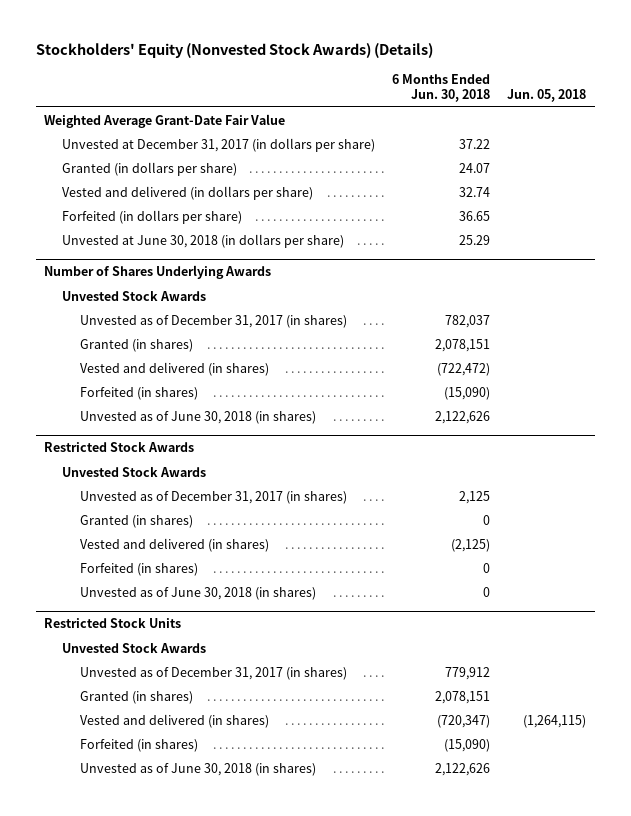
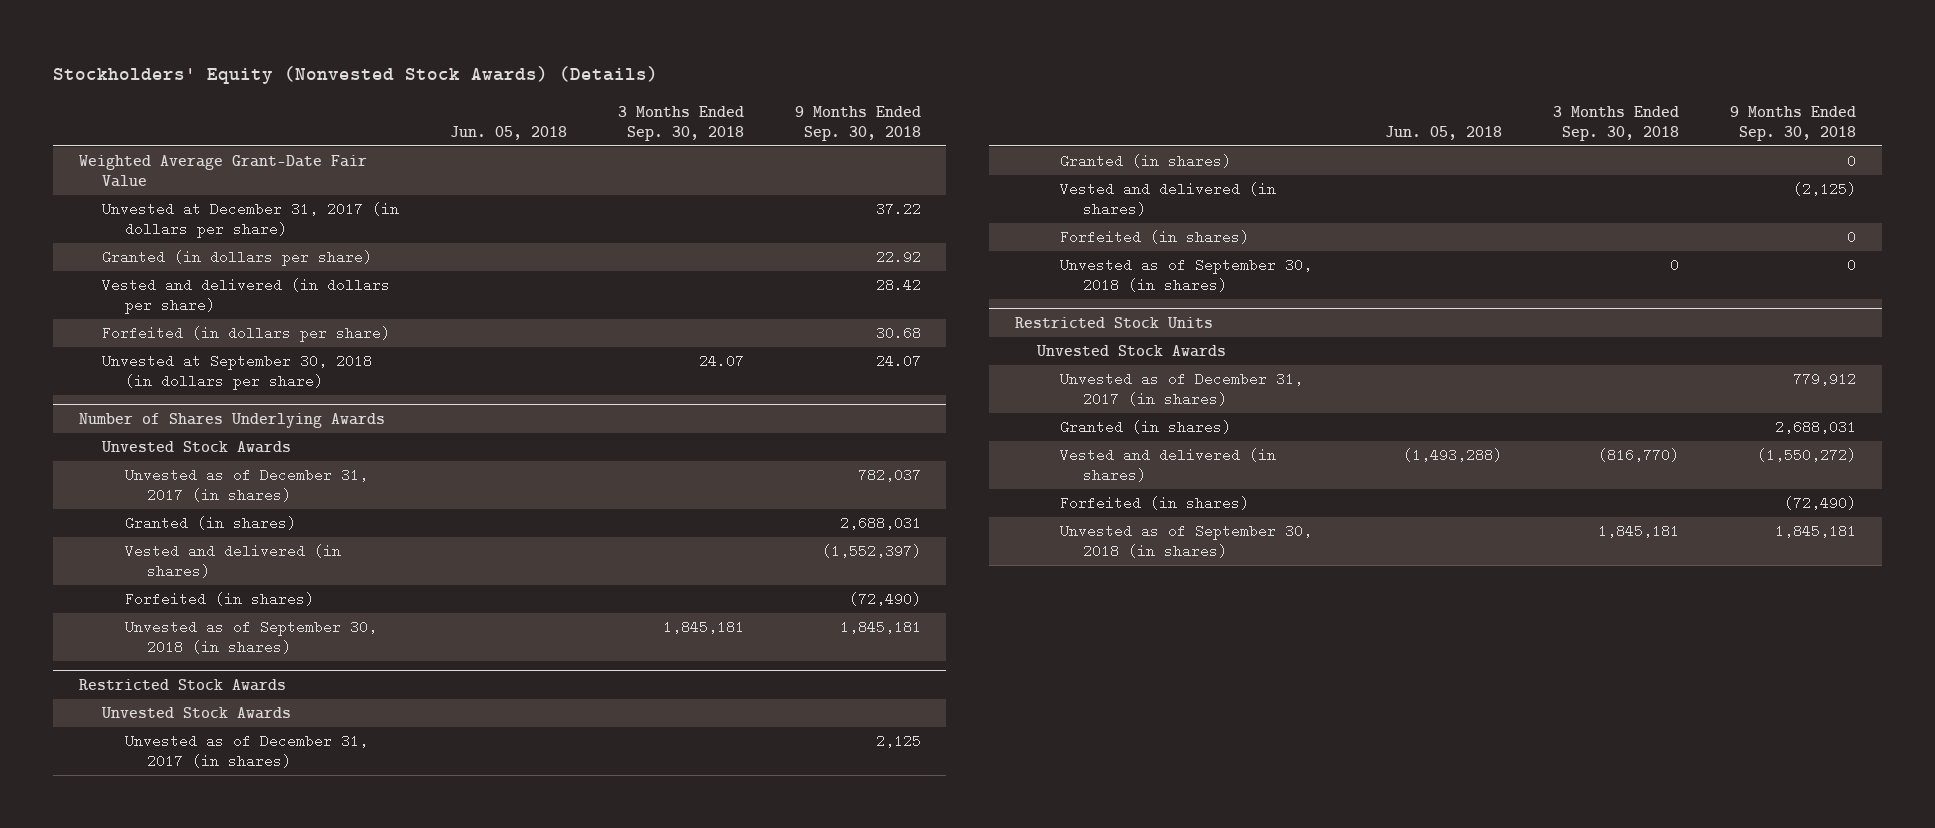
[392,74,491,103] 6 Months Ended Jun. 30, 2018 -> none
none -> [617,105,744,141] 3 Months Ended Sep. 30, 2018
none -> [794,105,921,141] 9 Months Ended Sep. 30, 2018
[62,233,345,248] Unvested at June 30, 2018 (in dollars per share) -> [101,354,372,391] Unvested at September 30, 2018 (in dollars per share)
[80,410,317,424] Unvested as of June 30, 2018 (in shares) -> [124,620,377,655] Unvested as of September 30, 2018 (in shares)
[80,586,317,600] Unvested as of June 30, 2018 (in shares) -> [1060,258,1313,293] Unvested as of September 30, 2018 (in shares)
[523,714,587,728] (1,264,115) -> [1403,448,1503,463] (1,493,288)
[80,762,317,776] Unvested as of June 30, 2018 (in shares) -> [1060,524,1313,559] Unvested as of September 30, 2018 (in shares)

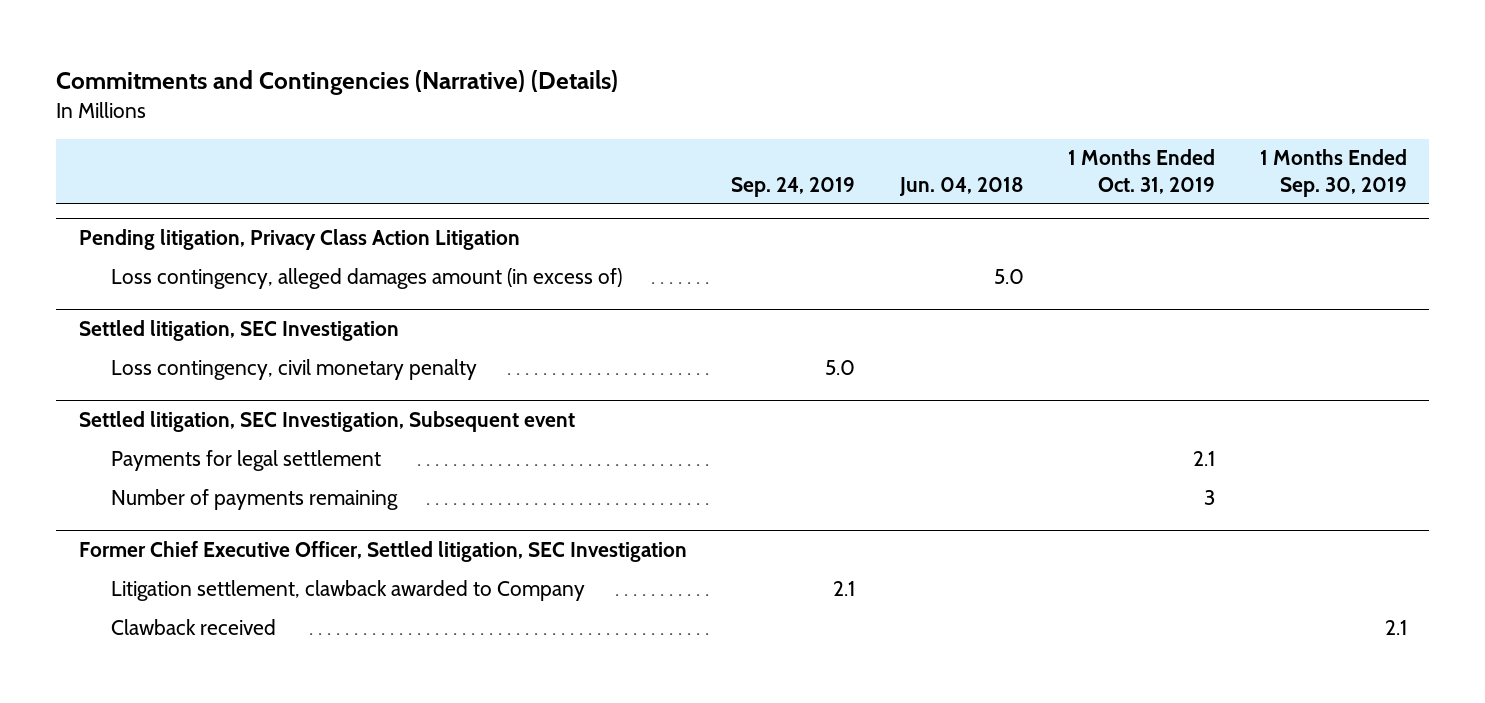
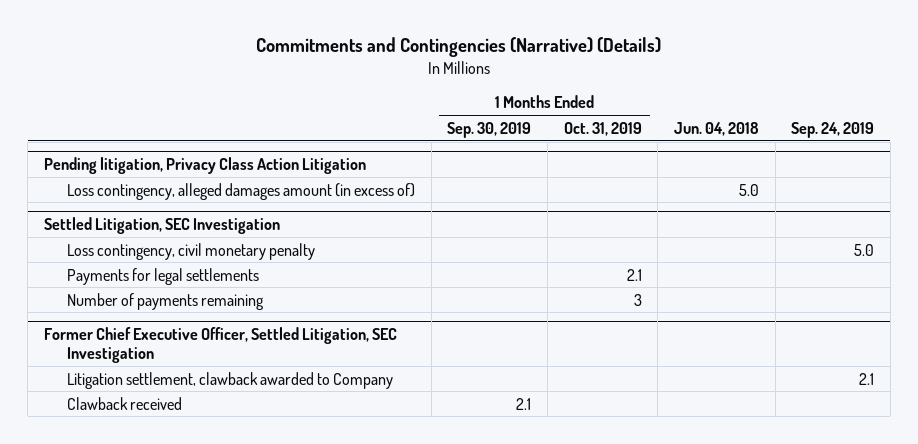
[78,319,399,341] Settled litigation, SEC Investigation -> [43,217,280,235] Settled Litigation, SEC Investigation
[78,410,575,432] Settled litigation, SEC Investigation, Subsequent event -> none
[111,449,382,471] Payments for legal settlement -> none
[111,488,399,510] Number of payments remaining -> none
none -> [67,267,260,285] Payments for legal settlements
none -> [67,292,265,310] Number of payments remaining
[78,540,687,562] Former Chief Executive Officer, Settled litigation, SEC Investigation -> [43,327,397,364] Former Chief Executive Officer, Settled Litigation, SEC Investigation

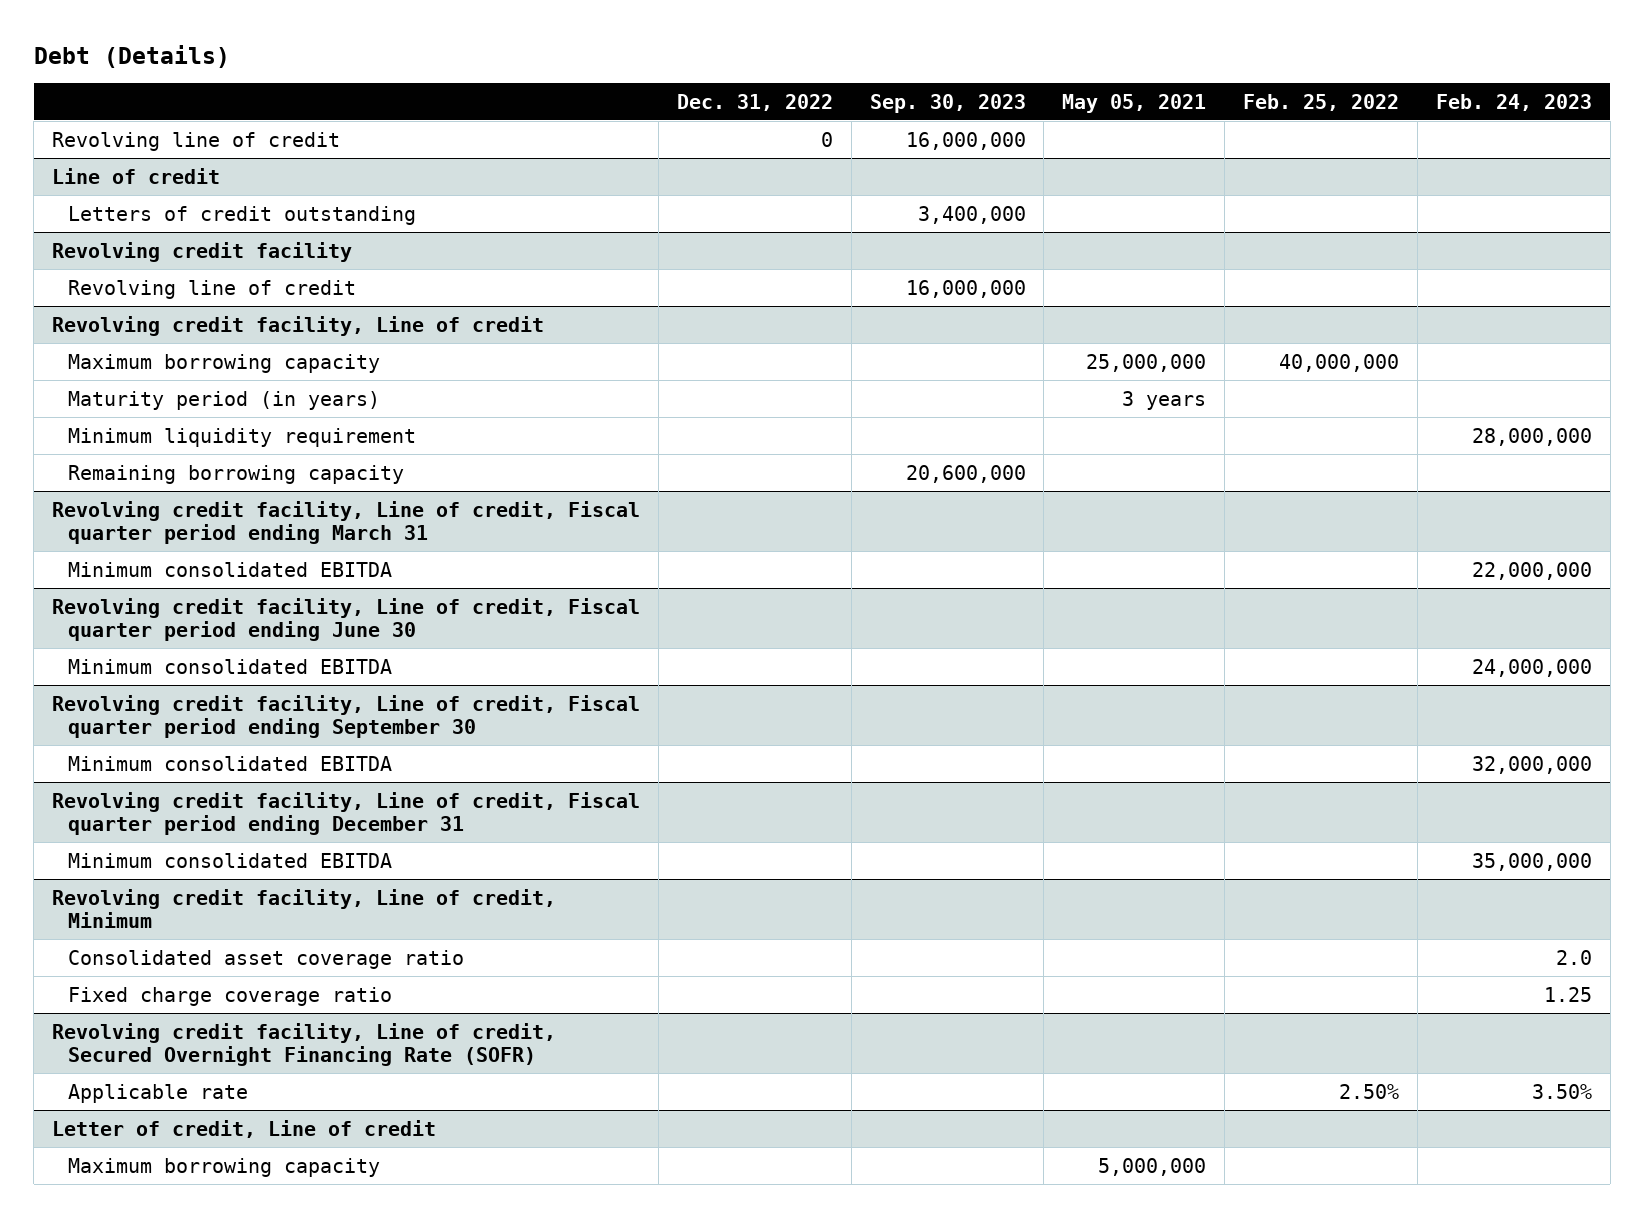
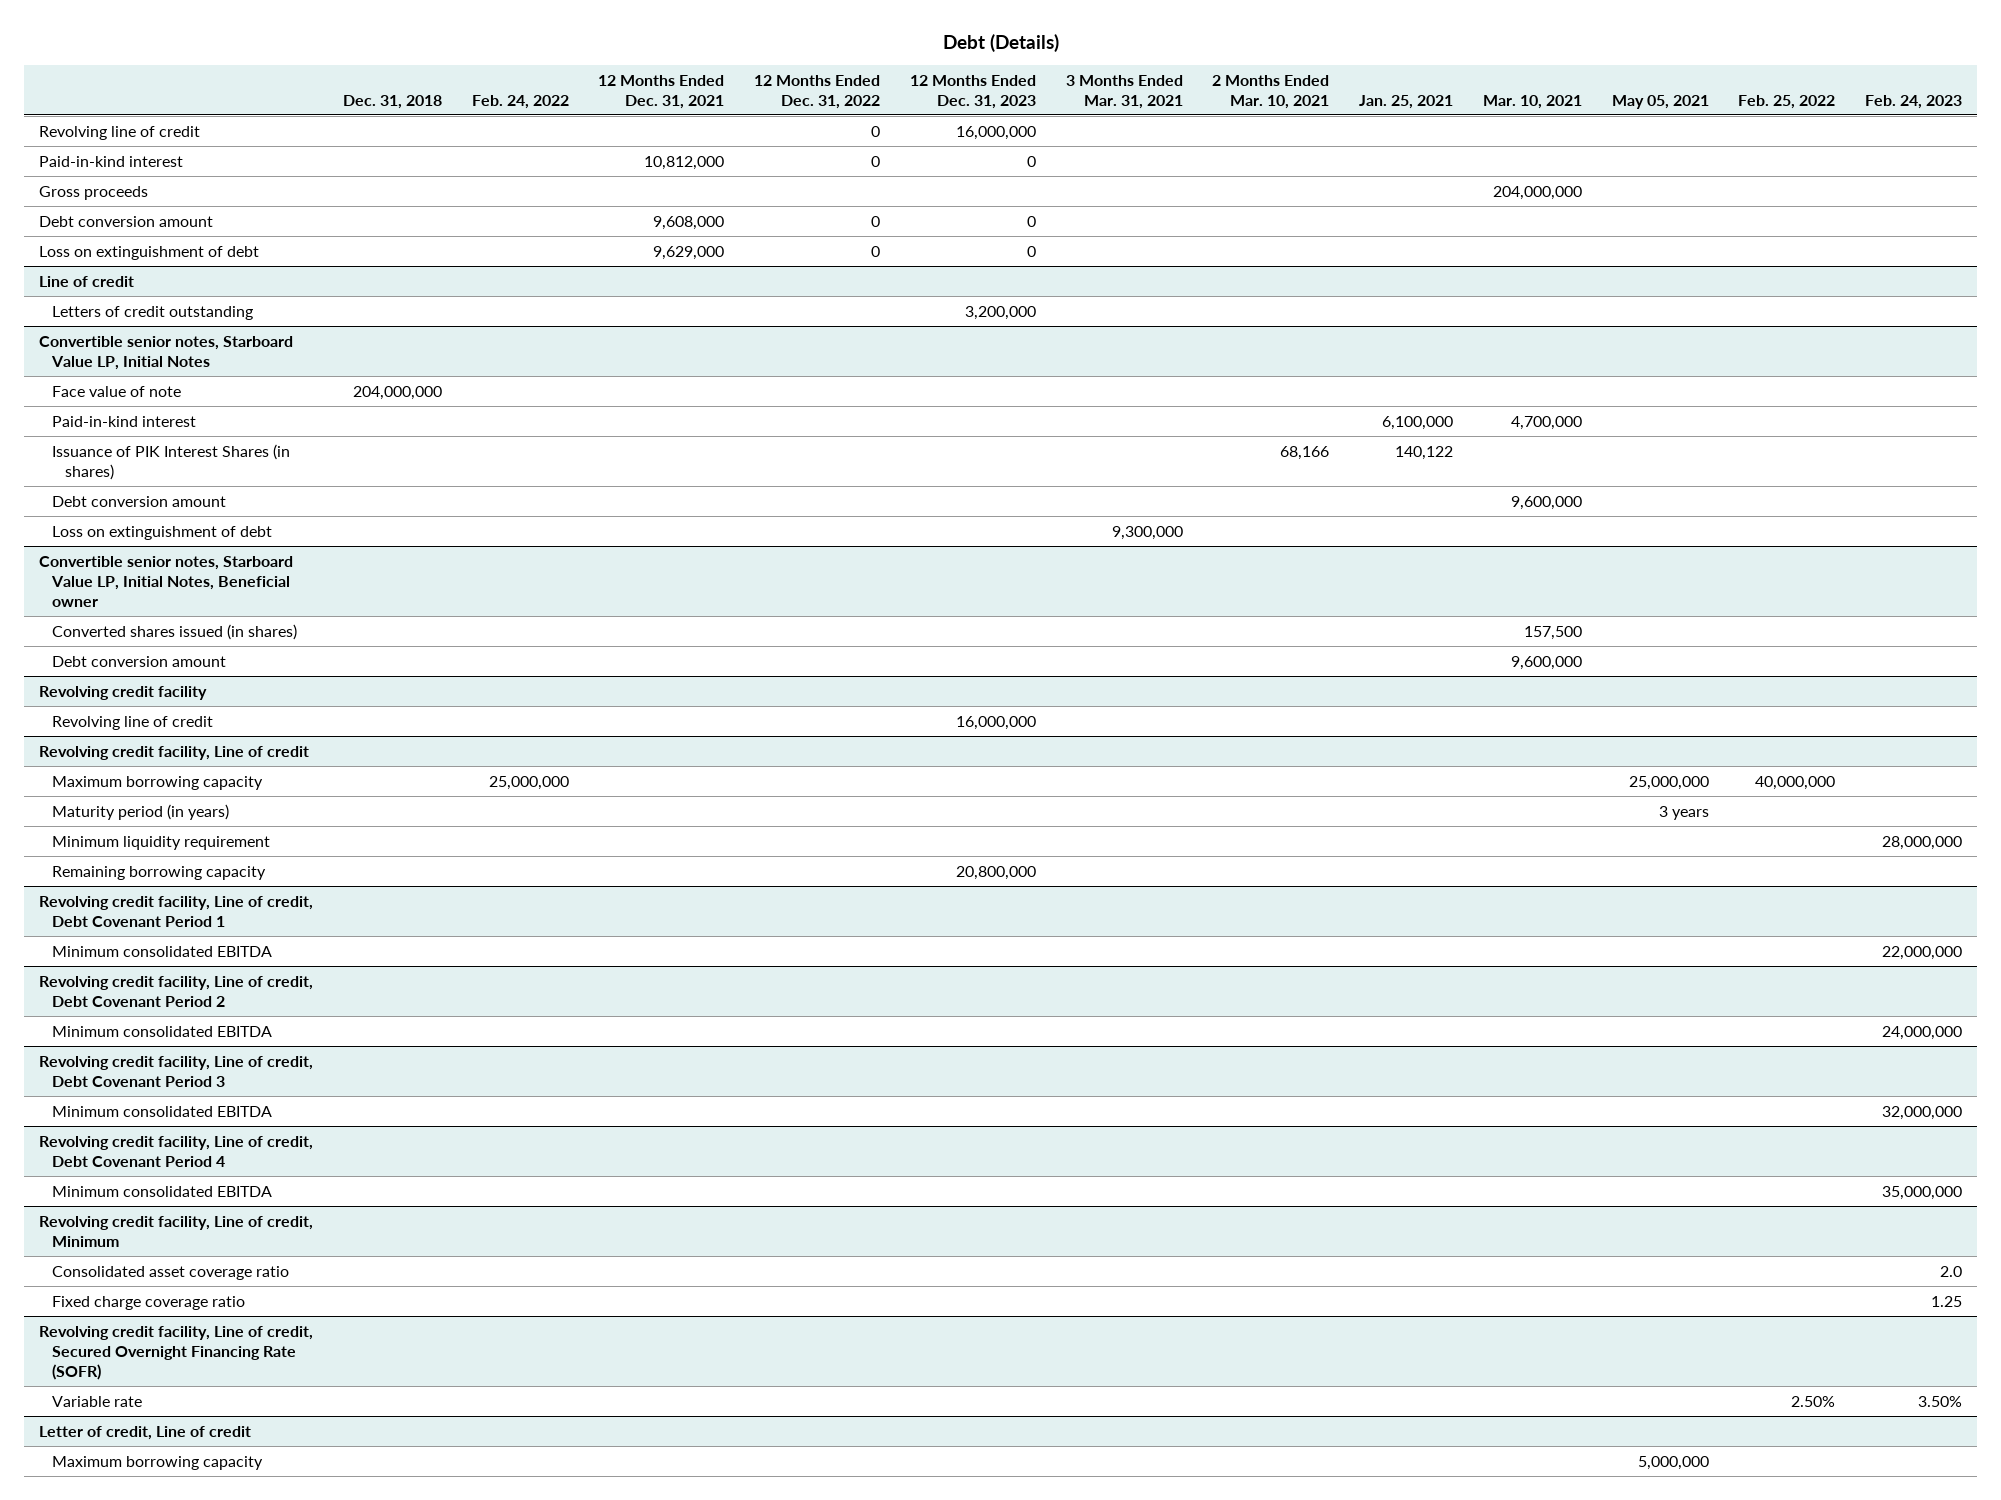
[676,93,833,111] Dec. 31, 2022 -> none
[869,93,1026,113] Sep. 30, 2023 -> none
none -> [342,94,442,109] Dec. 31, 2018
none -> [471,94,569,109] Feb. 24, 2022
none -> [598,74,725,109] 12 Months Ended Dec. 31, 2021
none -> [754,74,881,109] 12 Months Ended Dec. 31, 2022
none -> [909,74,1036,109] 12 Months Ended Dec. 31, 2023
none -> [1065,74,1183,109] 3 Months Ended Mar. 31, 2021
none -> [1212,74,1330,109] 2 Months Ended Mar. 10, 2021
none -> [1359,94,1454,109] Jan. 25, 2021
none -> [1482,94,1582,109] Mar. 10, 2021
none -> [39,155,184,167] Paid-in-kind interest
none -> [39,185,149,200] Gross proceeds
none -> [39,215,214,227] Debt conversion amount
none -> [39,245,260,260] Loss on extinguishment of debt
none -> [39,335,294,370] Convertible senior notes, Starboard Value LP, Initial Notes
none -> [51,385,181,397] Face value of note
none -> [51,415,196,427] Paid-in-kind interest
none -> [51,443,290,480] Issuance of PIK Interest Shares (in shares)
none -> [51,495,226,507] Debt conversion amount
none -> [51,525,272,540] Loss on extinguishment of debt
none -> [39,555,294,607] Convertible senior notes, Starboard Value LP, Initial Notes, Beneficial owner
none -> [51,623,297,640] Converted shares issued (in shares)
none -> [51,655,226,667] Debt conversion amount
[51,500,640,545] Revolving credit facility, Line of credit, Fiscal quarter period ending March 31 -> [39,895,314,927] Revolving credit facility, Line of credit, Debt Covenant Period 1
[51,597,640,642] Revolving credit facility, Line of credit, Fiscal quarter period ending June 30 -> [39,975,314,1007] Revolving credit facility, Line of credit, Debt Covenant Period 2
[51,694,640,739] Revolving credit facility, Line of credit, Fiscal quarter period ending September 30 -> [39,1055,314,1087] Revolving credit facility, Line of credit, Debt Covenant Period 3
[51,791,640,836] Revolving credit facility, Line of credit, Fiscal quarter period ending December 31 -> [39,1135,314,1167] Revolving credit facility, Line of credit, Debt Covenant Period 4
[68,1083,249,1103] Applicable rate -> [51,1395,142,1407] Variable rate

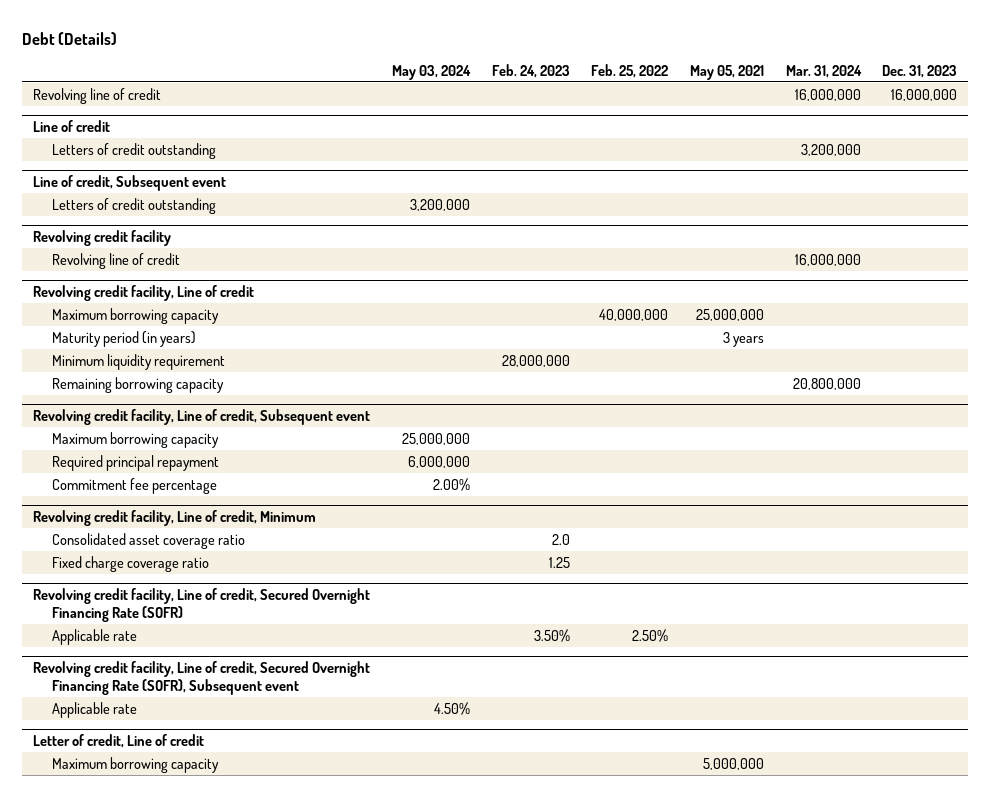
[342,94,442,109] Dec. 31, 2018 -> none
[471,94,569,109] Feb. 24, 2022 -> none
[598,74,725,109] 12 Months Ended Dec. 31, 2021 -> none
[754,74,881,109] 12 Months Ended Dec. 31, 2022 -> none
[909,74,1036,109] 12 Months Ended Dec. 31, 2023 -> none
[1065,74,1183,109] 3 Months Ended Mar. 31, 2021 -> none
[1212,74,1330,109] 2 Months Ended Mar. 10, 2021 -> none
[1359,94,1454,109] Jan. 25, 2021 -> none
[1482,94,1582,109] Mar. 10, 2021 -> none
none -> [391,64,471,80] May 03, 2024
none -> [785,64,862,78] Mar. 31, 2024
none -> [882,64,958,78] Dec. 31, 2023
[39,155,184,167] Paid-in-kind interest -> none
[39,185,149,200] Gross proceeds -> none
[39,215,214,227] Debt conversion amount -> none
[39,245,260,260] Loss on extinguishment of debt -> none
[39,335,294,370] Convertible senior notes, Starboard Value LP, Initial Notes -> none
[51,385,181,397] Face value of note -> none
[51,415,196,427] Paid-in-kind interest -> none
[51,443,290,480] Issuance of PIK Interest Shares (in shares) -> none
[51,495,226,507] Debt conversion amount -> none
[51,525,272,540] Loss on extinguishment of debt -> none
[39,555,294,607] Convertible senior notes, Starboard Value LP, Initial Notes, Beneficial owner -> none
[51,623,297,640] Converted shares issued (in shares) -> none
[51,655,226,667] Debt conversion amount -> none
none -> [33,174,227,191] Line of credit, Subsequent event
none -> [51,197,216,214] Letters of credit outstanding
[39,895,314,927] Revolving credit facility, Line of credit, Debt Covenant Period 1 -> none
[51,945,272,957] Minimum consolidated EBITDA -> none
[39,975,314,1007] Revolving credit facility, Line of credit, Debt Covenant Period 2 -> none
[51,1025,272,1037] Minimum consolidated EBITDA -> none
[39,1055,314,1087] Revolving credit facility, Line of credit, Debt Covenant Period 3 -> none
[51,1105,272,1117] Minimum consolidated EBITDA -> none
[39,1135,314,1167] Revolving credit facility, Line of credit, Debt Covenant Period 4 -> none
[51,1185,272,1197] Minimum consolidated EBITDA -> none
none -> [33,408,371,425] Revolving credit facility, Line of credit, Subsequent event
none -> [51,431,219,448] Maximum borrowing capacity
none -> [51,454,219,471] Required principal repayment
none -> [51,477,217,494] Commitment fee percentage
[51,1395,142,1407] Variable rate -> [51,628,137,645] Applicable rate
none -> [33,660,371,695] Revolving credit facility, Line of credit, Secured Overnight Financing Rate (SOFR), Subsequent event
none -> [51,701,137,718] Applicable rate

